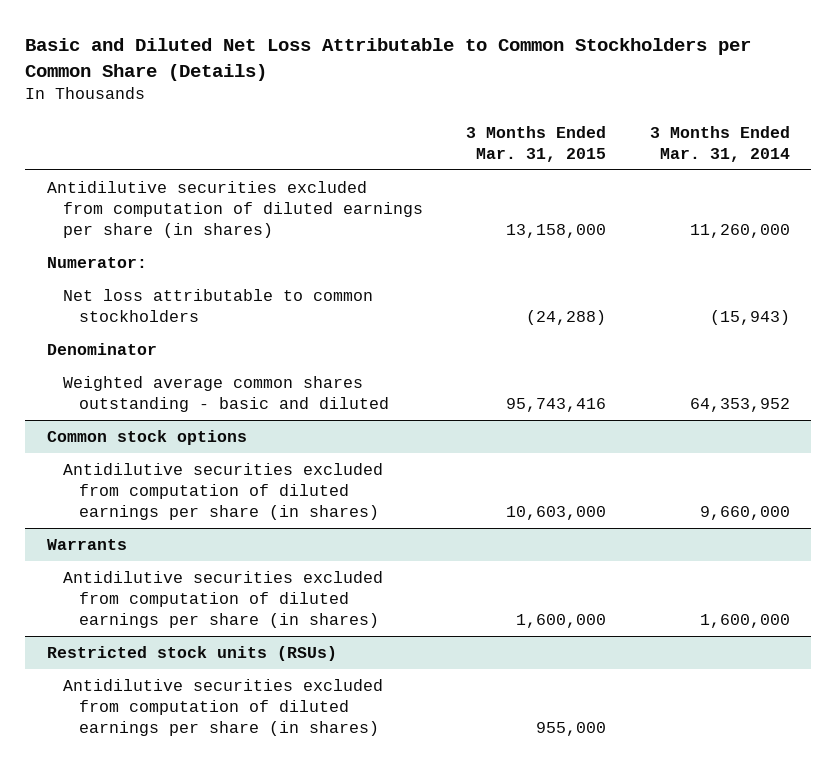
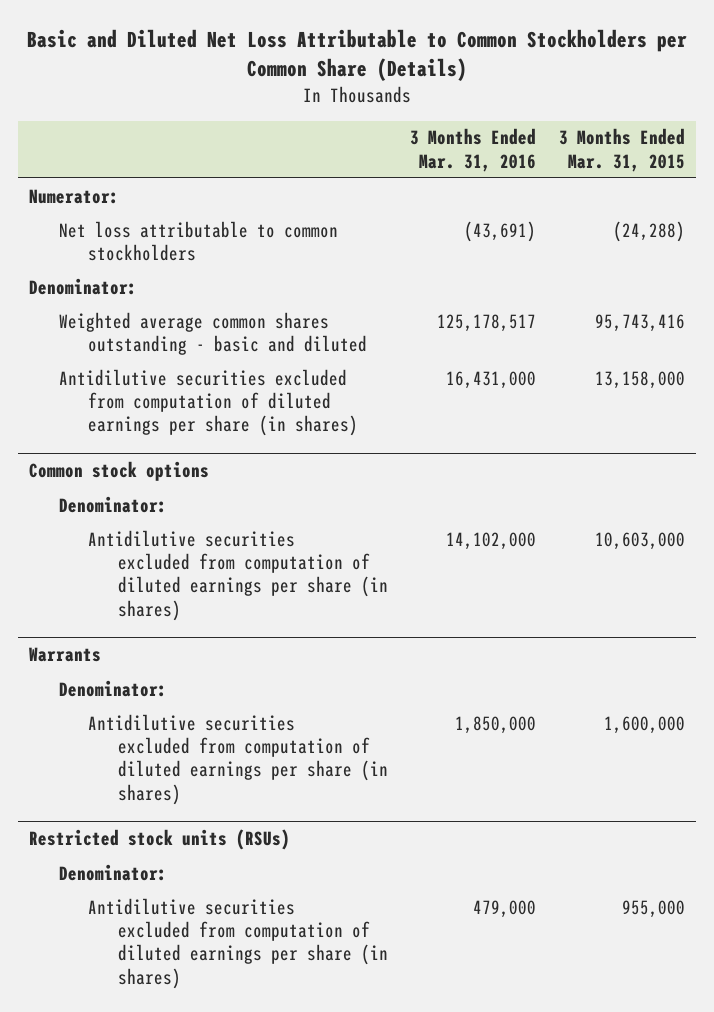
[649,125,790,162] 3 Months Ended Mar. 31, 2014 -> none
none -> [410,128,537,172] 3 Months Ended Mar. 31, 2016
[46,343,157,356] Denominator -> [28,277,137,295] Denominator:
[46,181,423,238] Antidilutive securities excluded from computation of diluted earnings per share (in shares) -> [58,368,359,437] Antidilutive securities excluded from computation of diluted earnings per share (in shares)
none -> [58,495,167,513] Denominator:
none -> [58,679,167,697] Denominator:
none -> [58,863,167,881] Denominator:

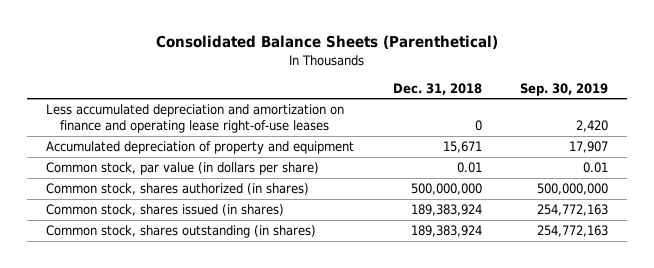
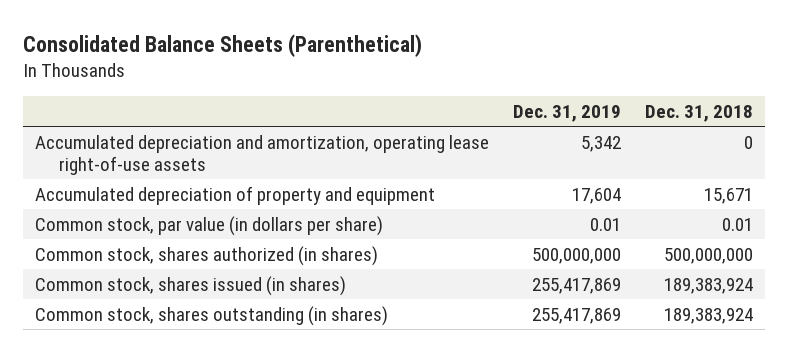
[520,82,609,96] Sep. 30, 2019 -> none
none -> [513,104,622,122] Dec. 31, 2019
[46,104,345,134] Less accumulated depreciation and amortization on finance and operating lease right-of-use leases -> [34,134,489,176] Accumulated depreciation and amortization, operating lease right-of-use assets

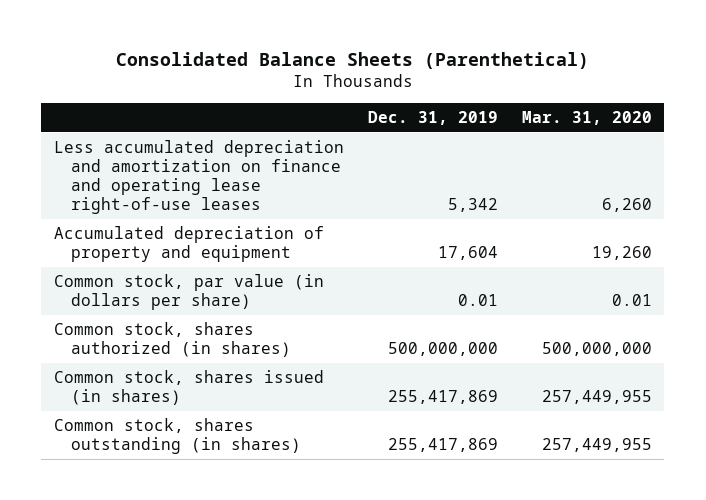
[645,104,754,122] Dec. 31, 2018 -> none
none -> [522,110,653,125] Mar. 31, 2020
[34,134,489,176] Accumulated depreciation and amortization, operating lease right-of-use assets -> [53,139,344,215] Less accumulated depreciation and amortization on finance and operating lease right-of-use leases

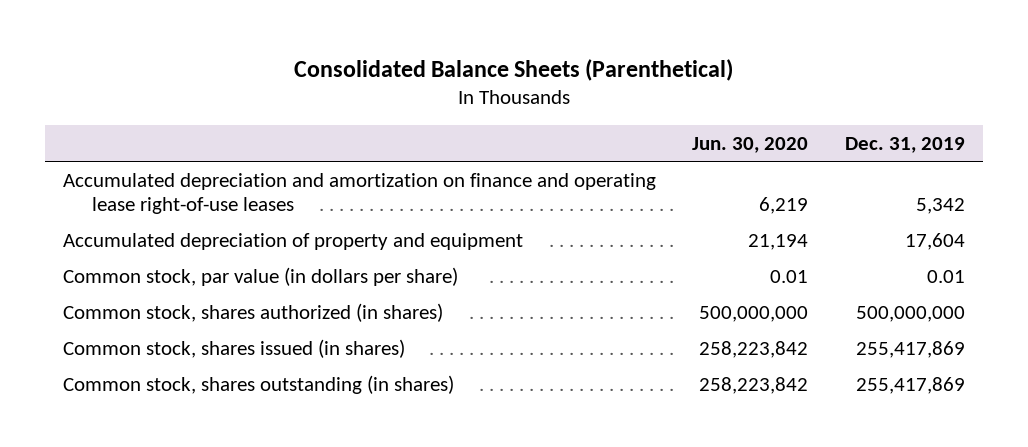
[522,110,653,125] Mar. 31, 2020 -> none
none -> [692,136,809,153] Jun. 30, 2020
[53,139,344,215] Less accumulated depreciation and amortization on finance and operating lease right-of-use leases -> [63,172,657,214] Accumulated depreciation and amortization on finance and operating lease right-of-use leases

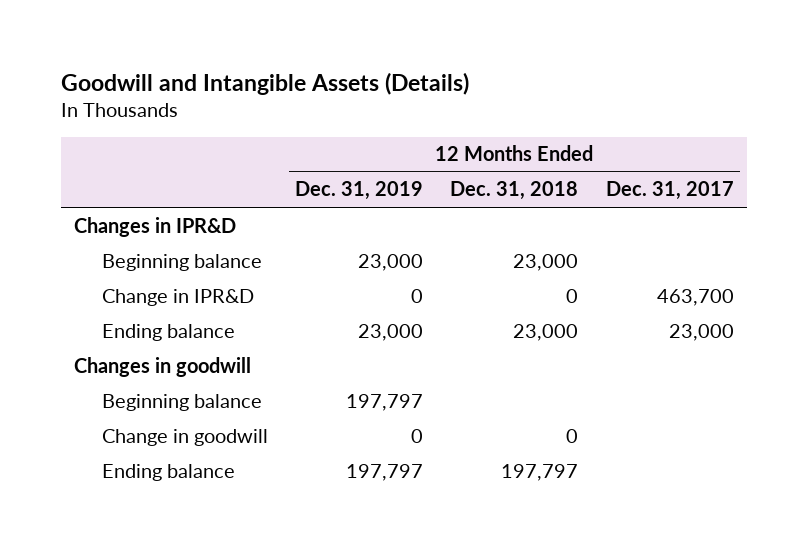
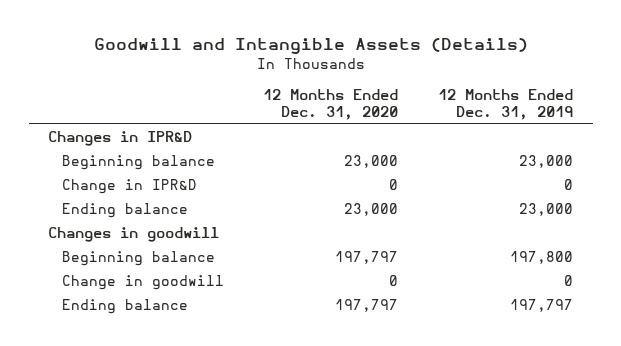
[450,181,579,201] Dec. 31, 2018 -> none
[605,181,734,201] Dec. 31, 2017 -> none
none -> [263,89,399,120] 12 Months Ended Dec. 31, 2020
[346,393,424,411] 197,797 -> [509,251,573,265] 197,800

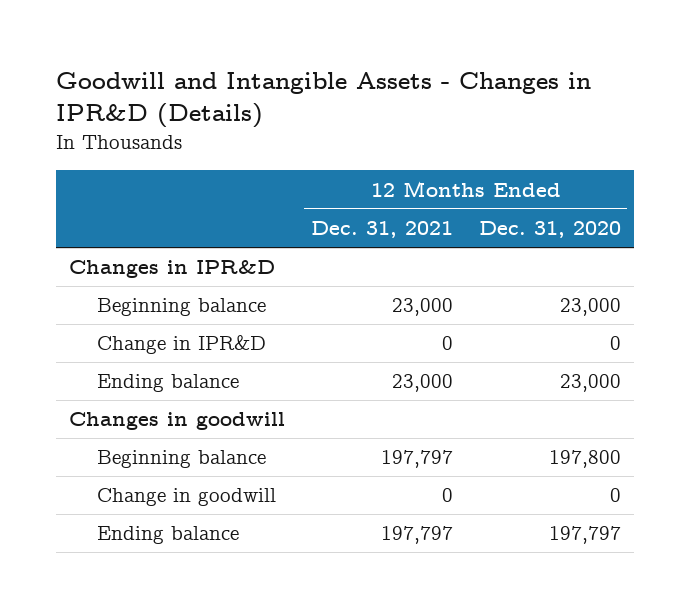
[93,38,528,55] Goodwill and Intangible Assets (Details) -> [56,71,592,129] Goodwill and Intangible Assets - Changes in IPR&D (Details)
[437,89,573,120] 12 Months Ended Dec. 31, 2019 -> none
none -> [310,221,453,239] Dec. 31, 2021
[335,251,399,265] 197,797 -> [548,450,621,469] 197,800

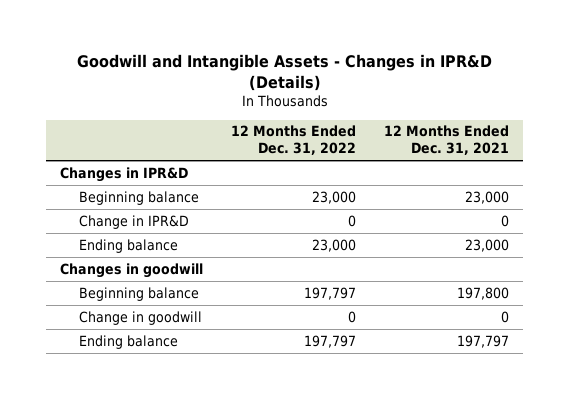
[478,221,621,239] Dec. 31, 2020 -> none
none -> [231,125,357,156] 12 Months Ended Dec. 31, 2022
[380,450,453,469] 197,797 -> [457,286,510,300] 197,800

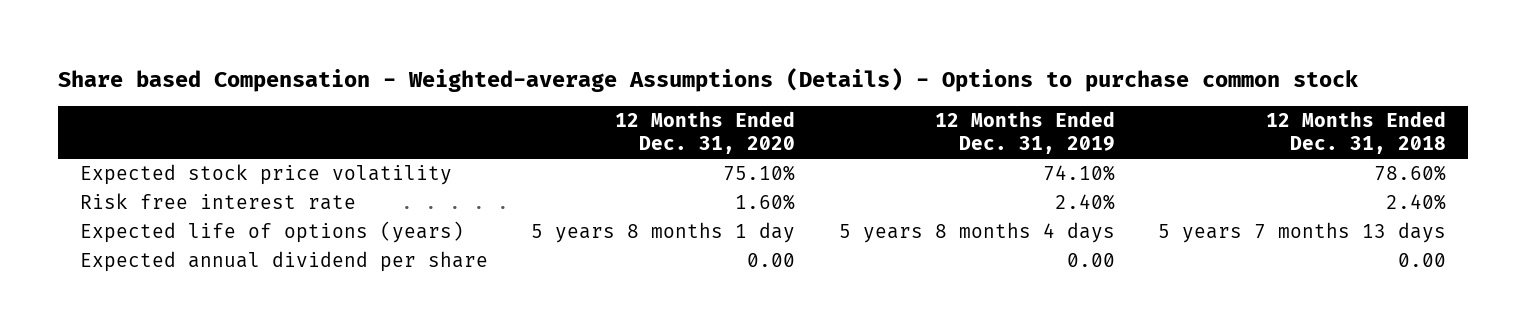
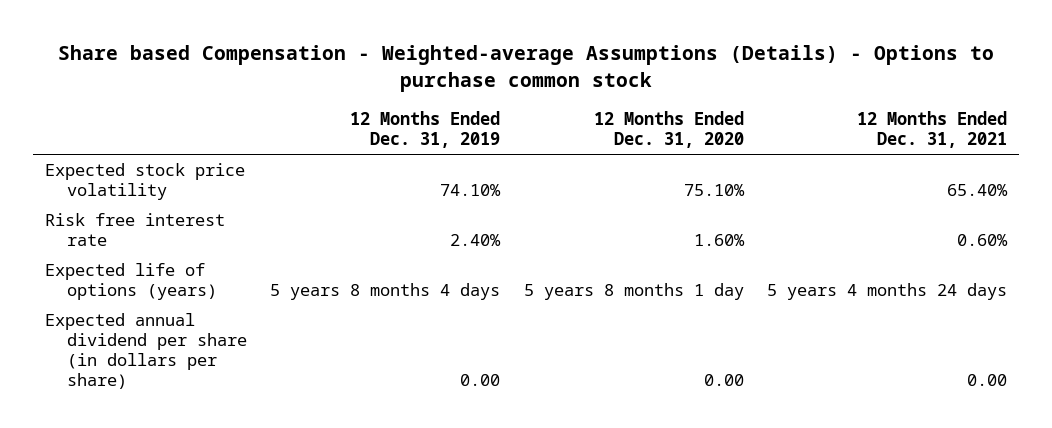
[1266,111,1447,155] 12 Months Ended Dec. 31, 2018 -> none
none -> [856,111,1007,149] 12 Months Ended Dec. 31, 2021
[79,251,488,273] Expected annual dividend per share -> [45,313,248,390] Expected annual dividend per share (in dollars per share)

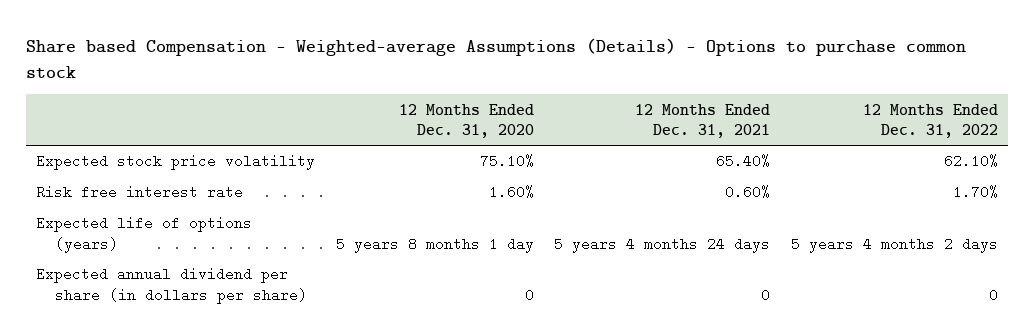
[350,111,501,149] 12 Months Ended Dec. 31, 2019 -> none
none -> [862,103,998,138] 12 Months Ended Dec. 31, 2022
[703,374,744,387] 0.00 -> [524,287,534,302] 0
[966,374,1007,387] 0.00 -> [761,287,771,302] 0

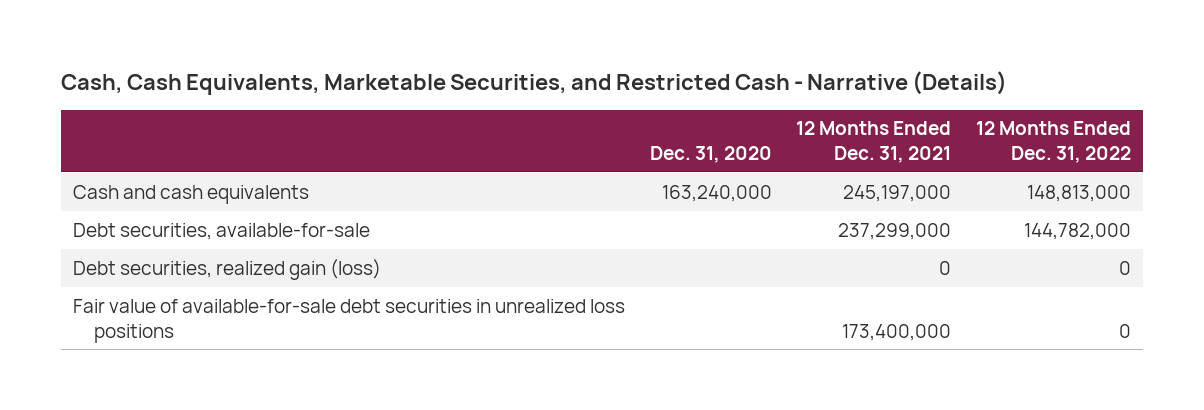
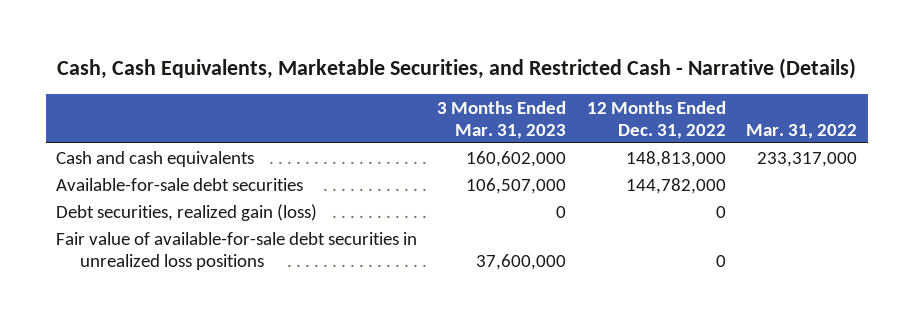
[649,146,772,164] Dec. 31, 2020 -> none
[796,121,952,164] 12 Months Ended Dec. 31, 2021 -> none
none -> [437,100,567,139] 3 Months Ended Mar. 31, 2023
none -> [746,123,858,139] Mar. 31, 2022
[73,222,371,240] Debt securities, available-for-sale -> [55,177,303,191] Available-for-sale debt securities

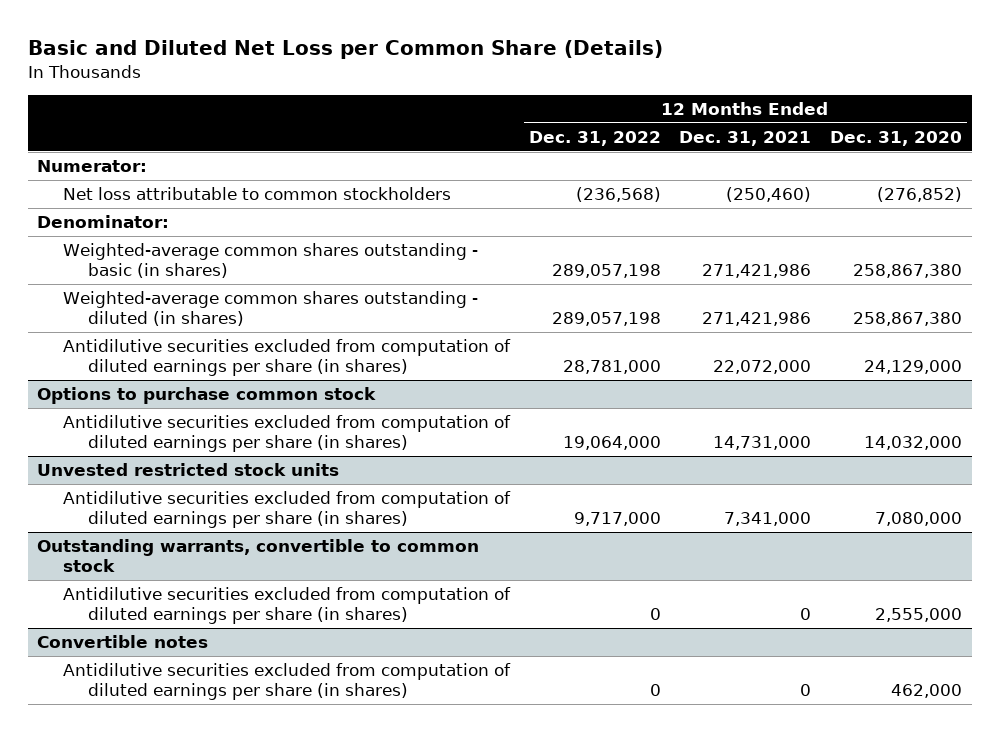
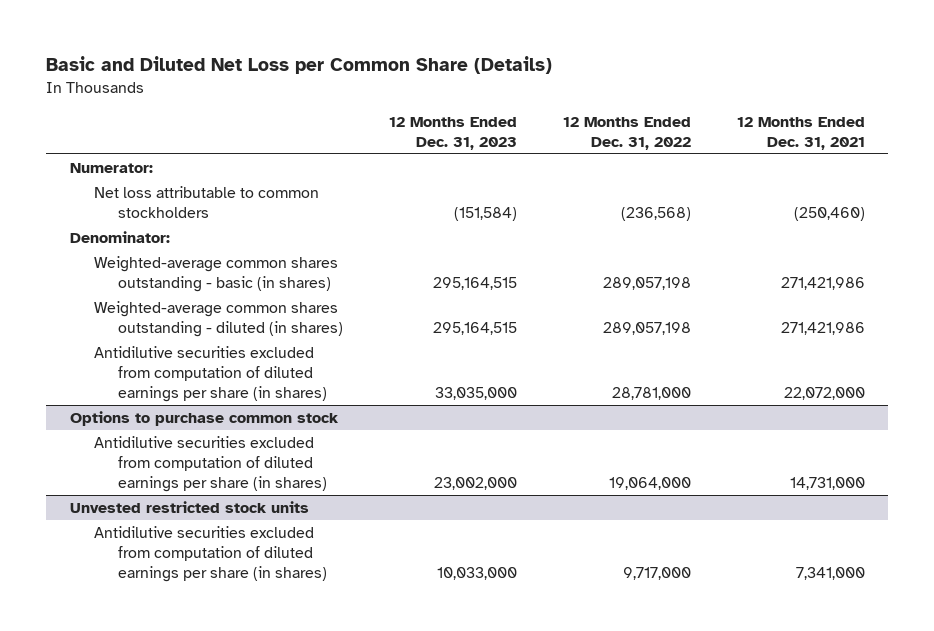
[830,131,963,147] Dec. 31, 2020 -> none
none -> [388,116,517,150] 12 Months Ended Dec. 31, 2023
[37,539,480,573] Outstanding warrants, convertible to common stock -> none
[62,587,511,625] Antidilutive securities excluded from computation of diluted earnings per share (in shares) -> none
[37,635,209,649] Convertible notes -> none
[62,663,511,701] Antidilutive securities excluded from computation of diluted earnings per share (in shares) -> none

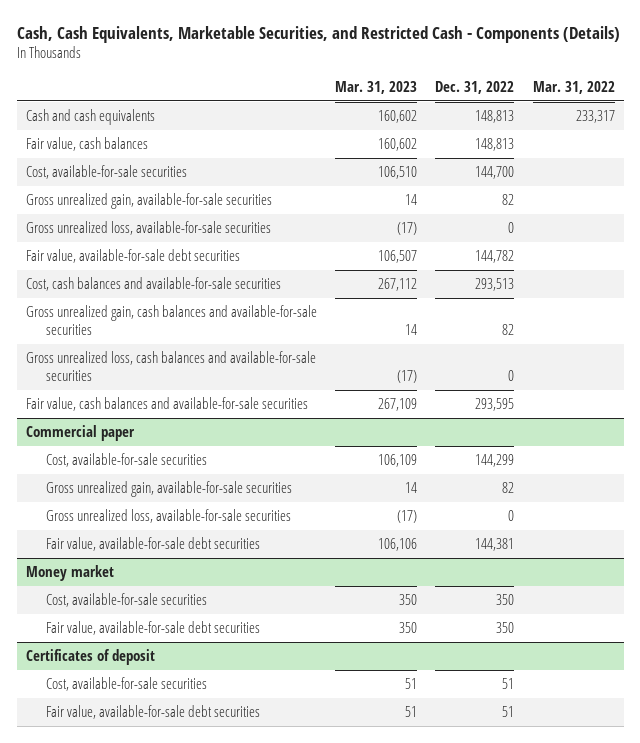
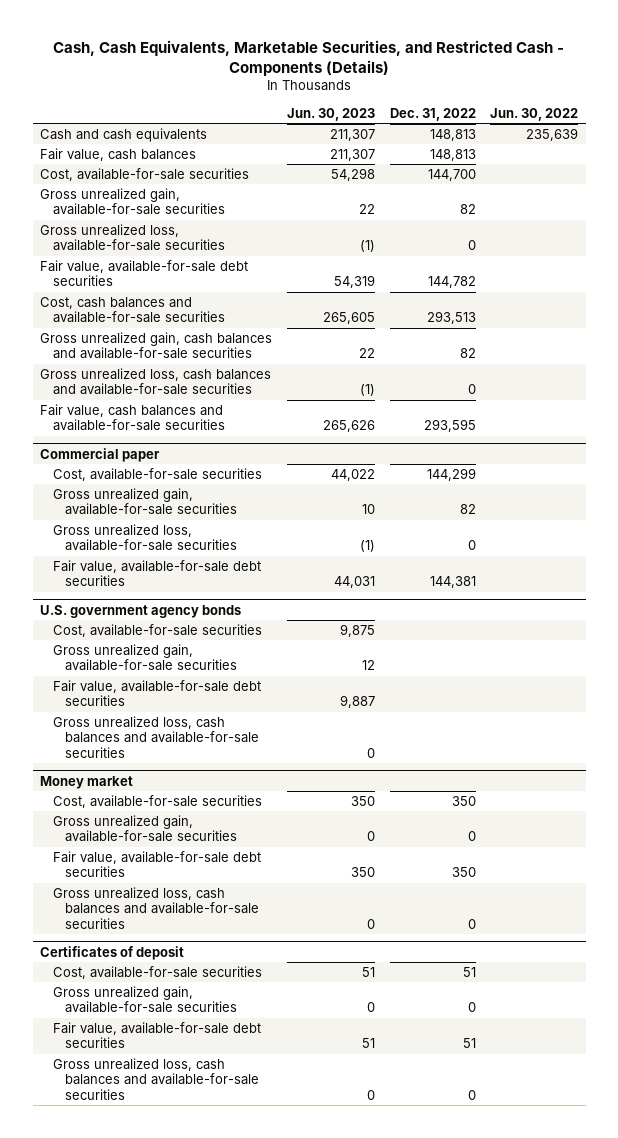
[335,80,418,94] Mar. 31, 2023 -> none
[532,80,615,94] Mar. 31, 2022 -> none
none -> [286,107,375,121] Jun. 30, 2023
none -> [490,107,579,121] Jun. 30, 2022
none -> [40,604,242,618] U.S. government agency bonds
none -> [52,623,262,637] Cost, available-for-sale securities
none -> [52,643,238,672] Gross unrealized gain, available-for-sale securities
none -> [52,679,261,707] Fair value, available-for-sale debt securities
none -> [52,715,260,759] Gross unrealized loss, cash balances and available-for-sale securities
none -> [52,814,238,843] Gross unrealized gain, available-for-sale securities
none -> [52,886,260,930] Gross unrealized loss, cash balances and available-for-sale securities
none -> [52,985,238,1014] Gross unrealized gain, available-for-sale securities
none -> [52,1057,260,1101] Gross unrealized loss, cash balances and available-for-sale securities

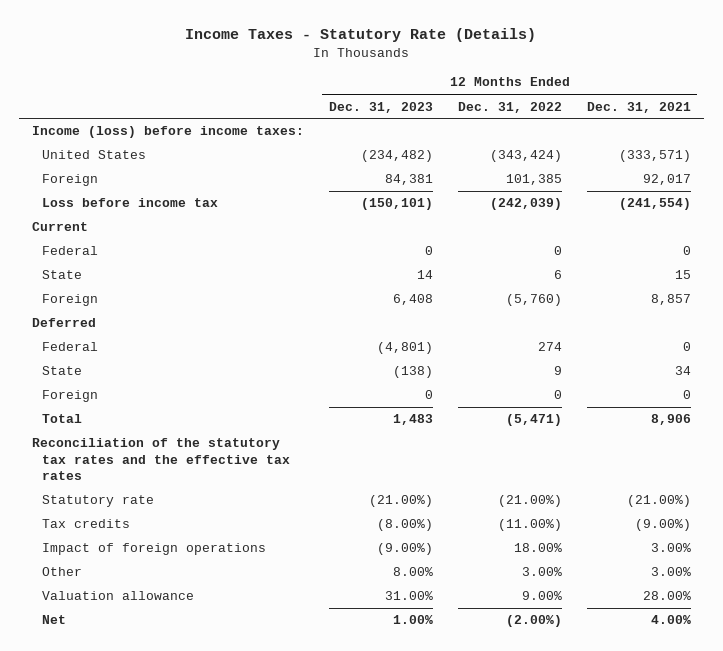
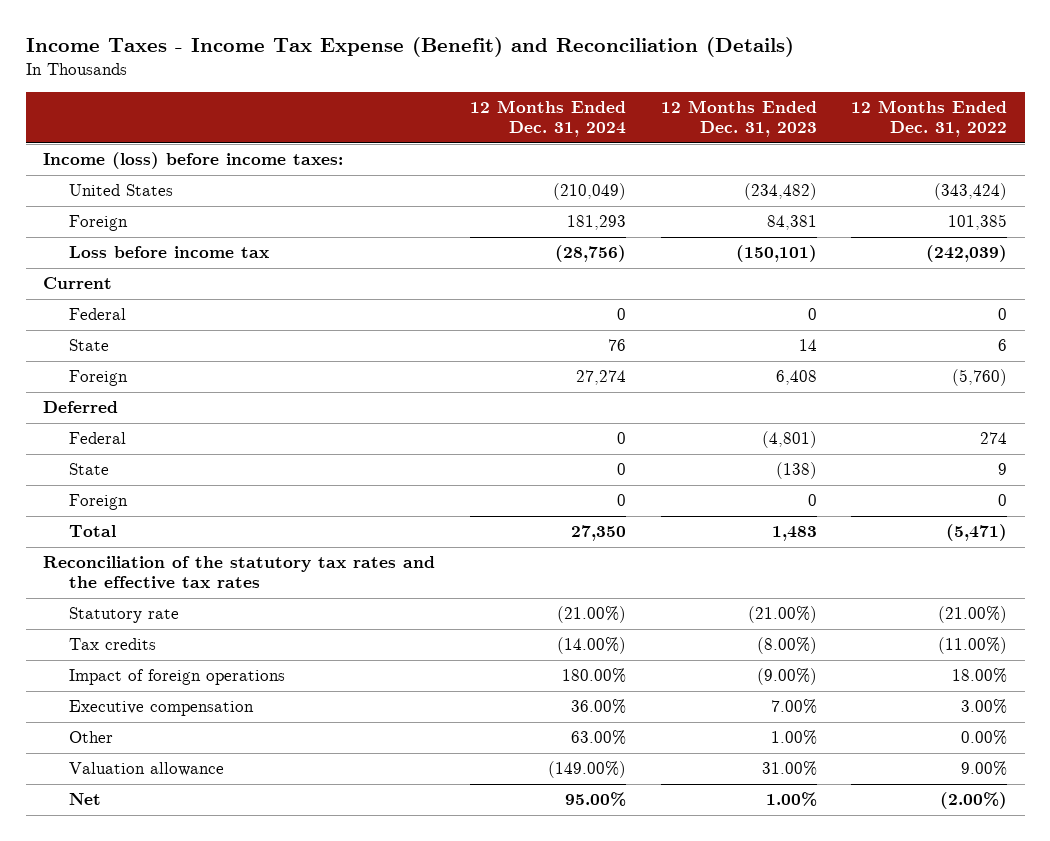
[185,28,537,43] Income Taxes - Statutory Rate (Details) -> [25,36,794,57] Income Taxes - Income Tax Expense (Benefit) and Reconciliation (Details)
[587,101,692,113] Dec. 31, 2021 -> none
none -> [469,100,626,137] 12 Months Ended Dec. 31, 2024
none -> [69,700,255,717] Executive compensation
[392,567,433,577] 8.00% -> [770,730,817,746] 1.00%
[521,567,562,577] 3.00% -> [961,730,1008,746] 0.00%

